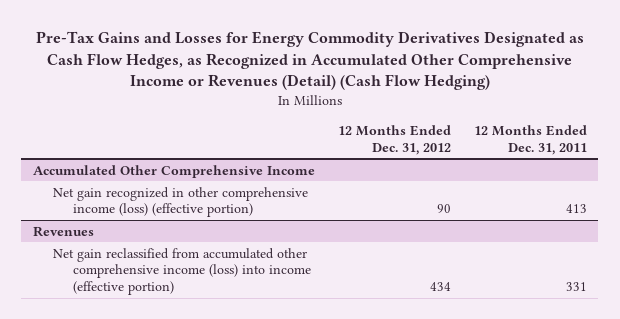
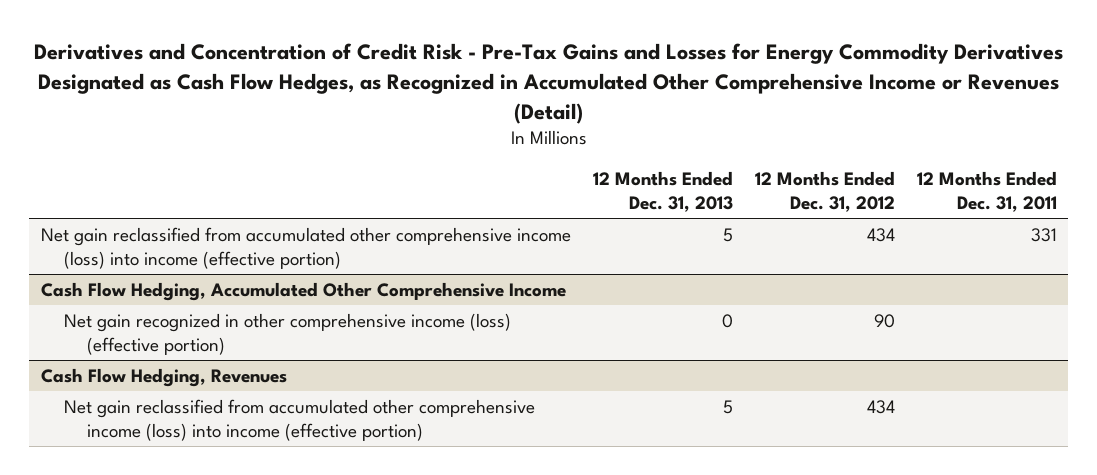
[35,30,584,91] Pre-Tax Gains and Losses for Energy Commodity Derivatives Designated as Cash Flow Hedges, as Recognized in Accumulated Other Comprehensive Income or Revenues (Detail) (Cash Flow Hedging) -> [33,43,1063,124] Derivatives and Concentration of Credit Risk - Pre-Tax Gains and Losses for Energy Commodity Derivatives Designated as Cash Flow Hedges, as Recognized in Accumulated Other Comprehensive Income or Revenues (Detail)
none -> [592,171,733,213] 12 Months Ended Dec. 31, 2013
[32,164,315,178] Accumulated Other Comprehensive Income -> none
[52,186,308,218] Net gain recognized in other comprehensive income (loss) (effective portion) -> none
[32,225,94,237] Revenues -> none
none -> [40,281,566,301] Cash Flow Hedging, Accumulated Other Comprehensive Income
none -> [63,312,511,355] Net gain recognized in other comprehensive income (loss) (effective portion)
none -> [40,367,287,387] Cash Flow Hedging, Revenues
none -> [63,398,535,441] Net gain reclassified from accumulated other comprehensive income (loss) into income (effective portion)

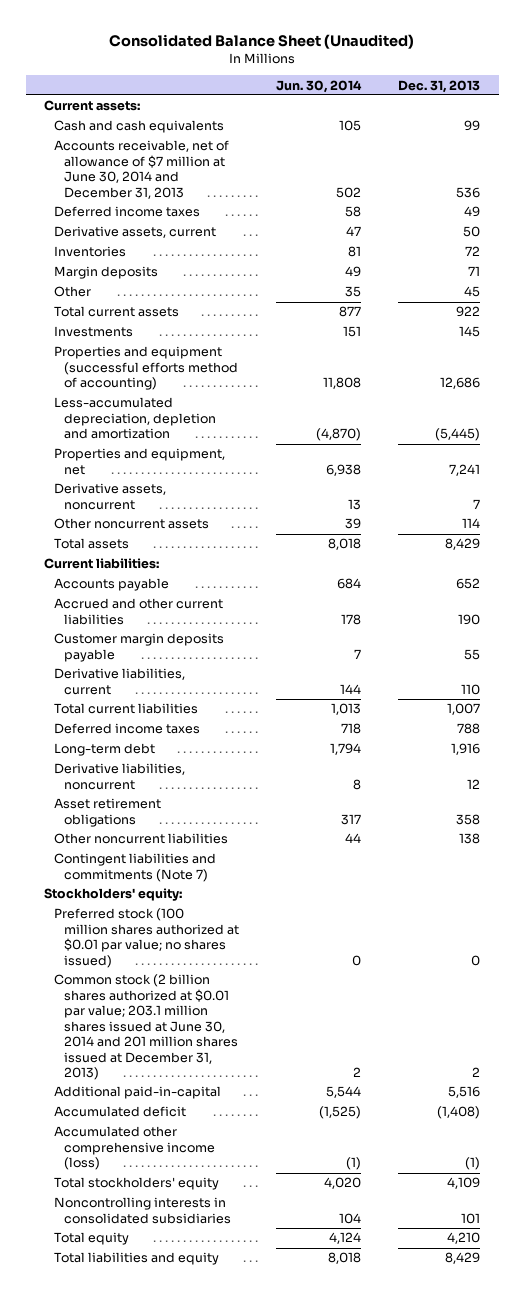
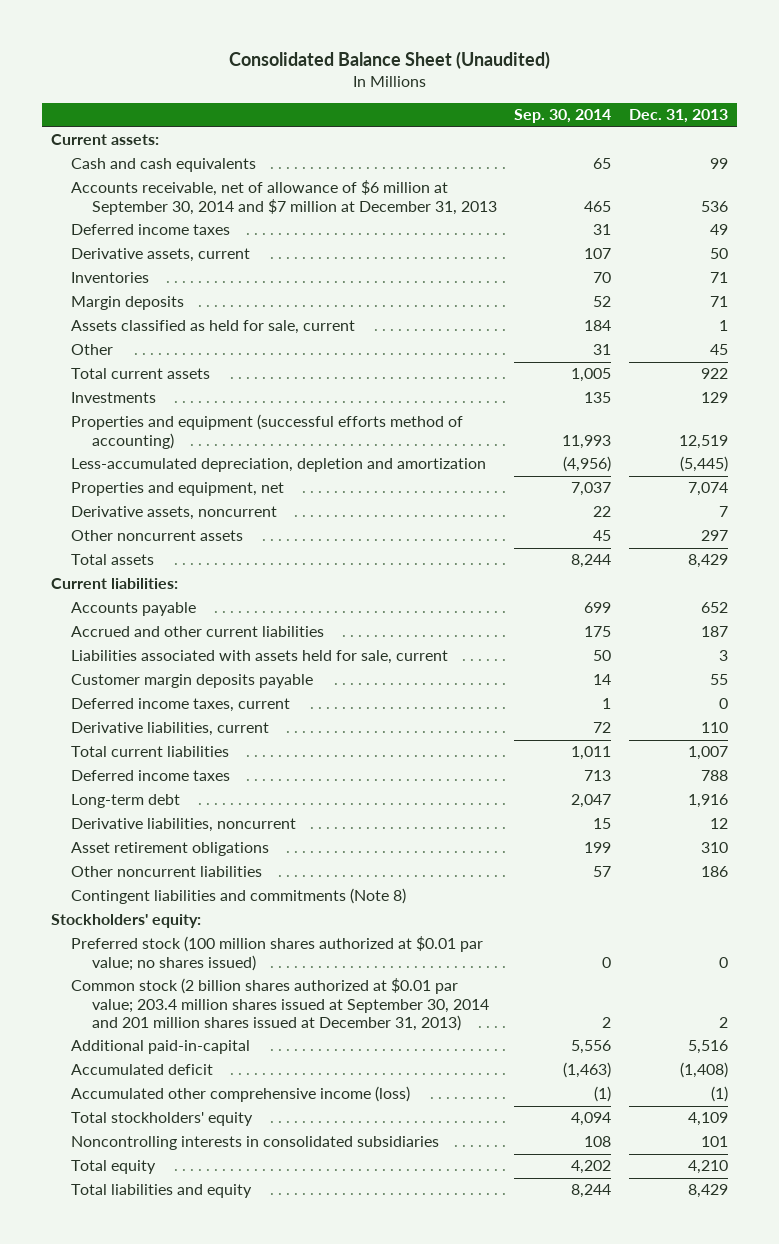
[276,79,363,93] Jun. 30, 2014 -> none
none -> [514,109,612,124] Sep. 30, 2014
[54,140,230,199] Accounts receivable, net of allowance of $7 million at June 30, 2014 and December 31, 2013 -> [71,180,497,215] Accounts receivable, net of allowance of $6 million at September 30, 2014 and $7 million at December 31, 2013
[465,246,481,257] 72 -> [710,272,729,284] 71
none -> [71,320,356,335] Assets classified as held for sale, current
[459,326,481,338] 145 -> [701,392,729,404] 129
[440,377,481,390] 12,686 -> [679,434,729,449] 12,519
[449,463,481,476] 7,241 -> [688,482,729,497] 7,074
[462,518,481,529] 114 -> [701,530,729,542] 297
[458,613,481,625] 190 -> [701,626,729,638] 187
none -> [71,650,449,665] Liabilities associated with assets held for sale, current
none -> [71,698,291,713] Deferred income taxes, current
[456,813,481,825] 358 -> [701,842,729,854] 310
[459,833,481,845] 138 -> [701,866,729,878] 186
[54,853,217,882] Contingent liabilities and commitments (Note 7) -> [71,888,407,905] Contingent liabilities and commitments (Note 8)
[54,974,239,1081] Common stock (2 billion shares authorized at $0.01 par value; 203.1 million shares issued at June 30, 2014 and 201 million shares issued at December 31, 2013) -> [71,978,489,1031] Common stock (2 billion shares authorized at $0.01 par value; 203.4 million shares issued at September 30, 2014 and 201 million shares issued at December 31, 2013)

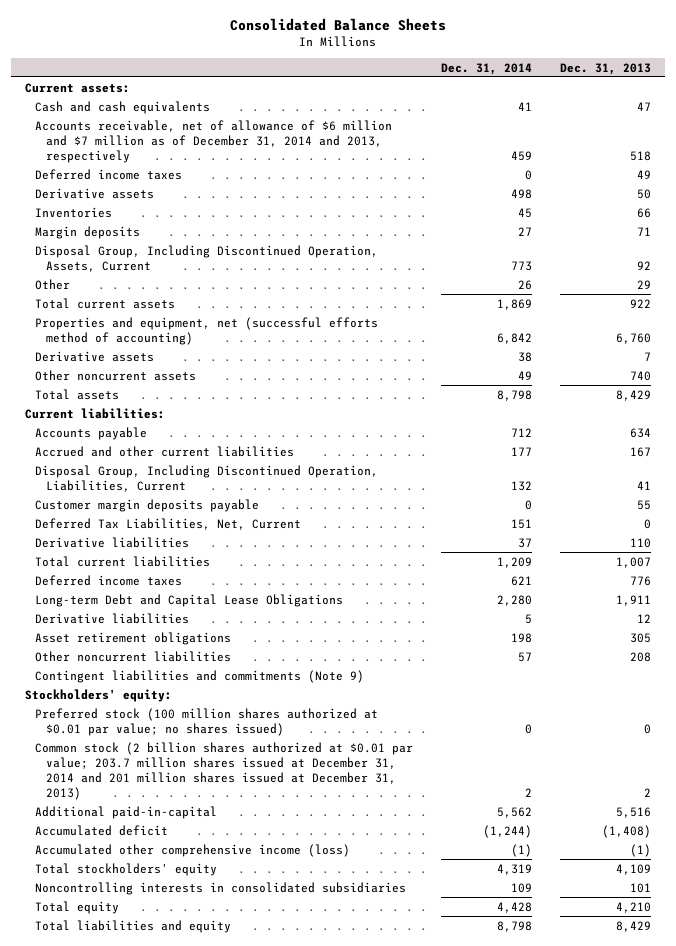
[228,51,550,70] Consolidated Balance Sheet (Unaudited) -> [230,17,447,31] Consolidated Balance Sheets
[514,109,612,124] Sep. 30, 2014 -> none
none -> [441,62,533,75] Dec. 31, 2014
[710,158,729,170] 99 -> [637,101,652,111] 47
[71,180,497,215] Accounts receivable, net of allowance of $6 million at September 30, 2014 and $7 million at December 31, 2013 -> [35,119,393,163] Accounts receivable, net of allowance of $6 million and $7 million as of December 31, 2014 and 2013, respectively
[701,200,729,212] 536 -> [630,150,652,161] 518
[71,248,251,263] Derivative assets, current -> [35,187,155,199] Derivative assets
[710,272,729,284] 71 -> [637,207,652,218] 66
[71,320,356,335] Assets classified as held for sale, current -> none
none -> [35,244,379,272] Disposal Group, Including Discontinued Operation, Assets, Current
[710,344,729,356] 45 -> [637,279,652,289] 29
[71,392,157,404] Investments -> none
[71,414,464,449] Properties and equipment (successful efforts method of accounting) -> none
[71,458,487,473] Less-accumulated depreciation, depletion and amortization -> none
[71,482,285,497] Properties and equipment, net -> [35,316,379,345] Properties and equipment, net (successful efforts method of accounting)
[688,482,729,497] 7,074 -> [616,332,652,344] 6,760
[71,506,278,521] Derivative assets, noncurrent -> [35,350,155,362] Derivative assets
[701,530,729,542] 297 -> [630,370,652,381] 740
[71,650,449,665] Liabilities associated with assets held for sale, current -> none
[701,602,729,614] 652 -> [630,427,652,438] 634
[701,626,729,638] 187 -> [630,446,652,457] 167
none -> [35,464,379,492] Disposal Group, Including Discontinued Operation, Liabilities, Current
[71,698,291,713] Deferred income taxes, current -> [35,517,302,530] Deferred Tax Liabilities, Net, Current
[71,722,270,737] Derivative liabilities, current -> [35,536,190,548] Derivative liabilities
[71,794,181,809] Long-term debt -> none
[701,770,729,782] 788 -> [630,575,652,586] 776
none -> [35,593,344,607] Long-term Debt and Capital Lease Obligations
[71,818,297,833] Derivative liabilities, noncurrent -> [35,612,190,624] Derivative liabilities
[701,842,729,854] 310 -> [630,632,652,643] 305
[701,866,729,878] 186 -> [630,651,652,662] 208
[71,888,407,905] Contingent liabilities and commitments (Note 8) -> [35,669,365,683] Contingent liabilities and commitments (Note 9)
[71,978,489,1031] Common stock (2 billion shares authorized at $0.01 par value; 203.4 million shares issued at September 30, 2014 and 201 million shares issued at December 31, 2013) -> [35,741,414,801] Common stock (2 billion shares authorized at $0.01 par value; 203.7 million shares issued at December 31, 2014 and 201 million shares issued at December 31, 2013)

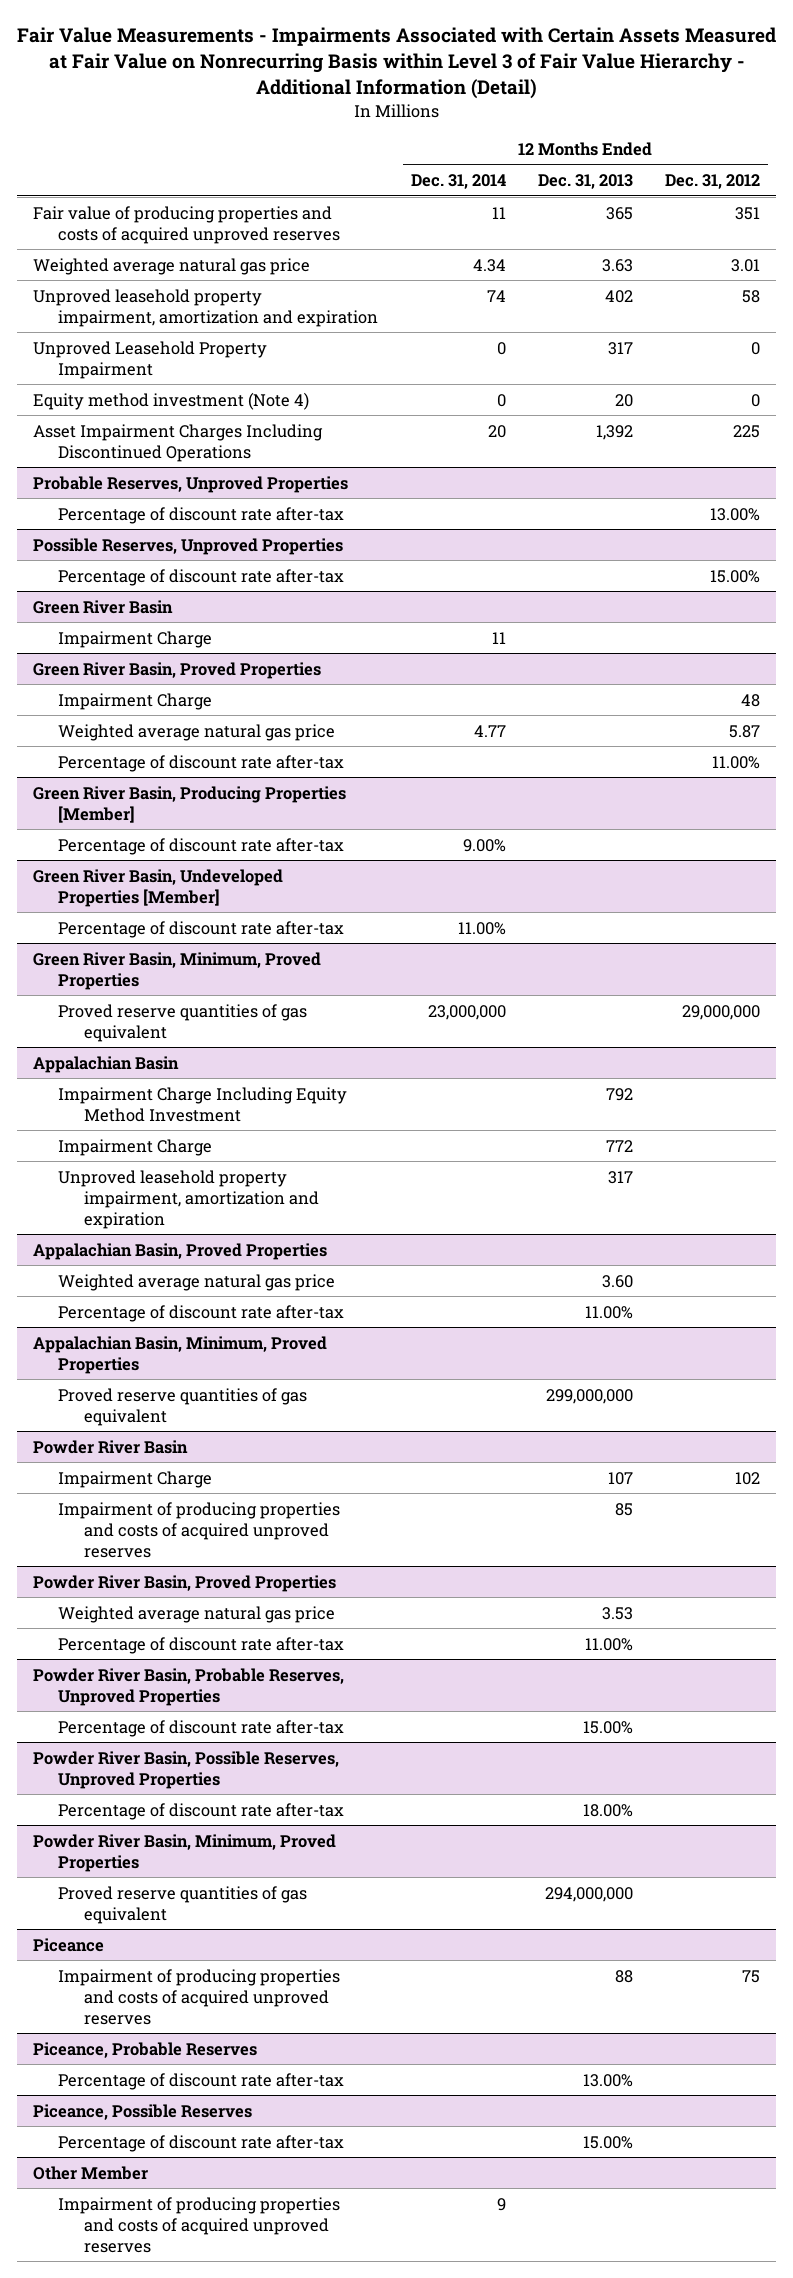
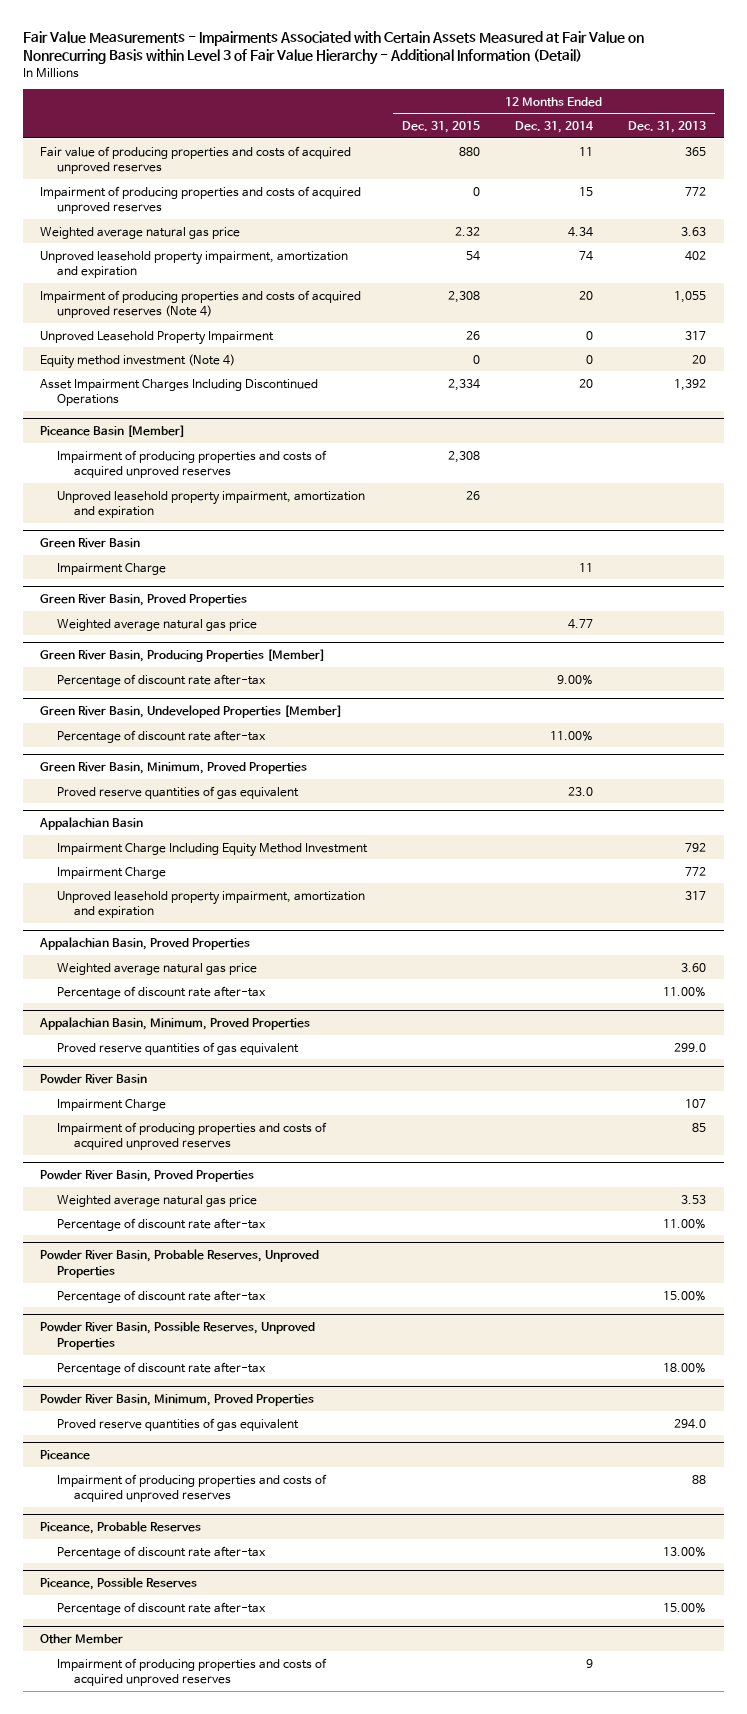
[665,174,761,190] Dec. 31, 2012 -> none
none -> [402,120,481,133] Dec. 31, 2015
none -> [40,185,362,215] Impairment of producing properties and costs of acquired unproved reserves
none -> [40,289,362,319] Impairment of producing properties and costs of acquired unproved reserves (Note 4)
[32,475,348,493] Probable Reserves, Unproved Properties -> none
[58,506,345,524] Percentage of discount rate after-tax -> none
[32,537,343,555] Possible Reserves, Unproved Properties -> none
[58,568,345,586] Percentage of discount rate after-tax -> none
none -> [40,425,186,438] Piceance Basin [Member]
none -> [57,449,328,479] Impairment of producing properties and costs of acquired unproved reserves
none -> [57,490,366,519] Unproved leasehold property impairment, amortization and expiration
[58,692,213,710] Impairment Charge -> none
[58,754,345,772] Percentage of discount rate after-tax -> none
[427,1004,506,1020] 23,000,000 -> [568,786,594,796] 23.0
[545,1388,633,1404] 299,000,000 -> [674,1042,707,1052] 299.0
[544,1886,633,1902] 294,000,000 -> [674,1418,707,1429] 294.0

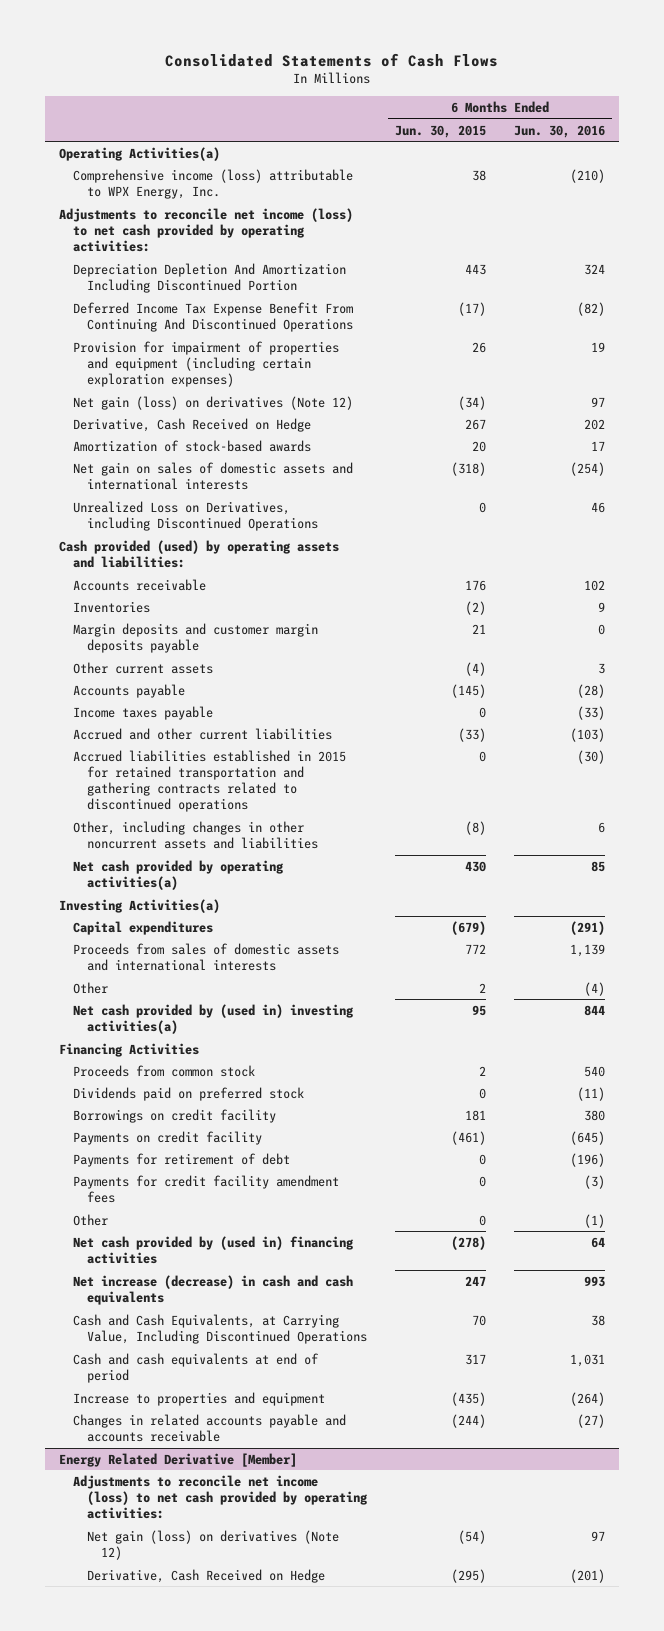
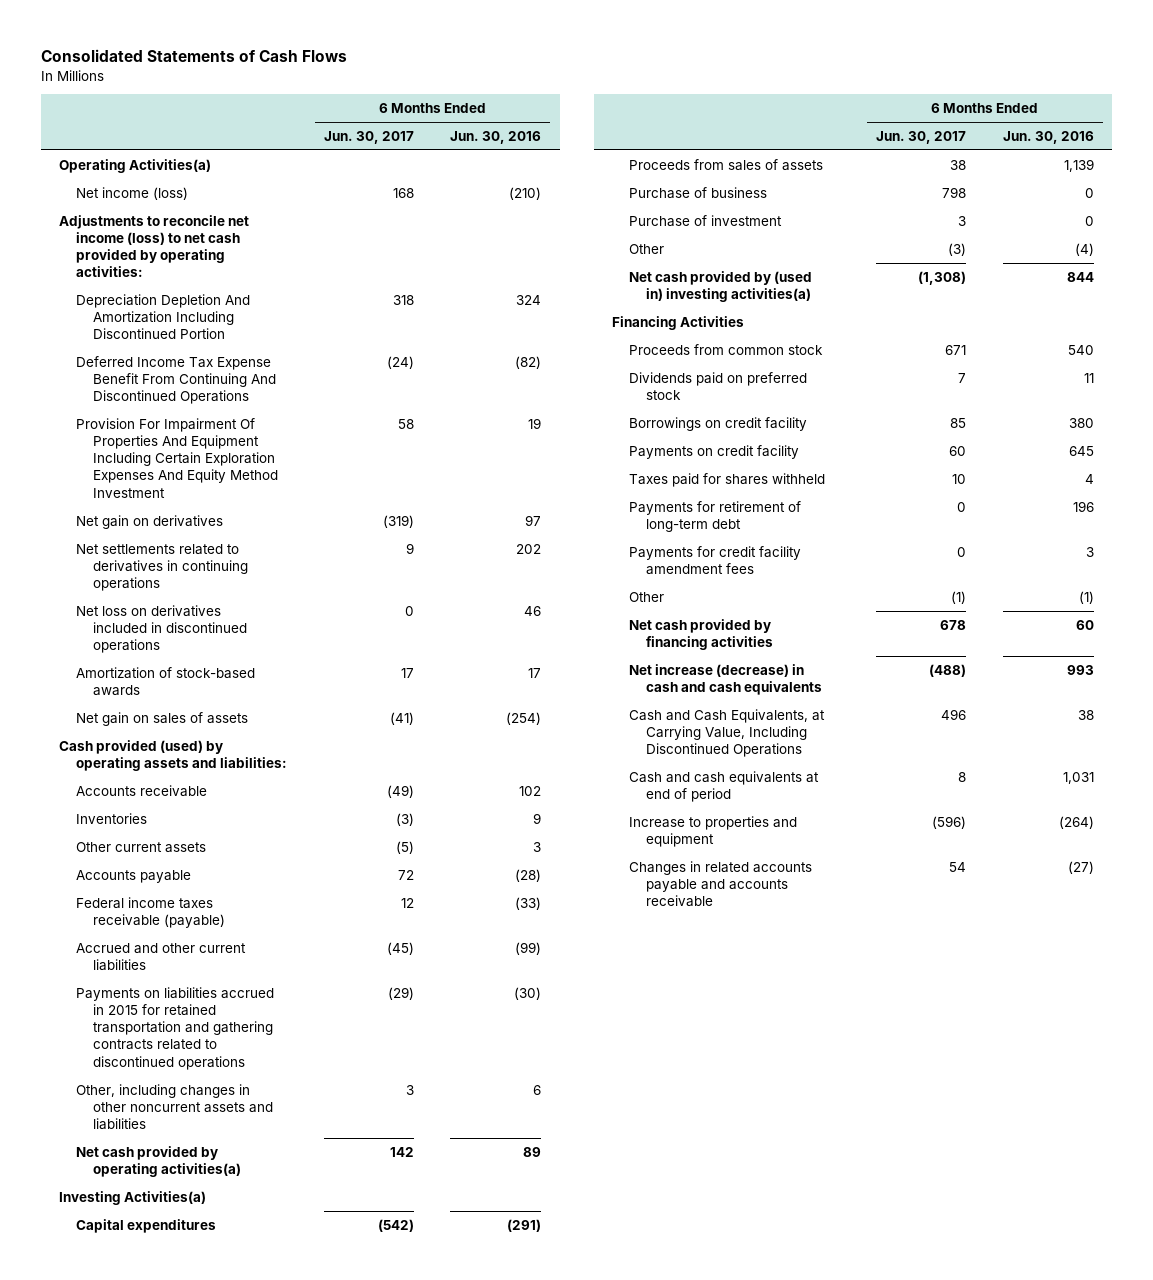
[394,124,486,138] Jun. 30, 2015 -> none
none -> [323,130,414,144] Jun. 30, 2017
[73,168,354,199] Comprehensive income (loss) attributable to WPX Energy, Inc. -> none
none -> [76,186,189,200] Net income (loss)
[73,340,340,388] Provision for impairment of properties and equipment (including certain exploration expenses) -> [76,417,279,498] Provision For Impairment Of Properties And Equipment Including Certain Exploration Expenses And Equity Method Investment
[73,395,354,410] Net gain (loss) on derivatives (Note 12) -> [76,514,224,529] Net gain on derivatives
[73,417,312,432] Derivative, Cash Received on Hedge -> [76,543,249,592] Net settlements related to derivatives in continuing operations
none -> [76,604,248,654] Net loss on derivatives included in discontinued operations
[73,500,318,531] Unrealized Loss on Derivatives, including Discontinued Operations -> none
[73,461,354,490] Net gain on sales of domestic assets and international interests -> [76,711,249,726] Net gain on sales of assets
[73,622,319,653] Margin deposits and customer margin deposits payable -> none
[73,705,214,720] Income taxes payable -> [76,896,226,929] Federal income taxes receivable (payable)
[569,727,605,742] (103) -> [515,941,542,955] (99)
[73,749,347,813] Accrued liabilities established in 2015 for retained transportation and gathering contracts related to discontinued operations -> [76,986,275,1070] Payments on liabilities accrued in 2015 for retained transportation and gathering contracts related to discontinued operations
[590,860,605,872] 85 -> [523,1146,542,1157] 89
[73,942,340,971] Proceeds from sales of domestic assets and international interests -> [628,158,823,171] Proceeds from sales of assets
none -> [628,186,767,199] Purchase of business
none -> [628,214,782,227] Purchase of investment
[576,1086,605,1101] (11) -> [1084,372,1095,383] 11
[569,1130,605,1145] (645) -> [1069,445,1095,456] 645
none -> [628,472,825,487] Taxes paid for shares withheld
[73,1152,291,1167] Payments for retirement of debt -> [628,500,801,533] Payments for retirement of long-term debt
[569,1152,605,1167] (196) -> [1073,500,1095,512] 196
[583,1174,605,1189] (3) -> [1086,546,1095,557] 3
[73,1235,355,1264] Net cash provided by (used in) financing activities -> [628,618,773,651] Net cash provided by financing activities
[590,1236,605,1248] 64 -> [1076,619,1095,630] 60
[59,1452,298,1467] Energy Related Derivative [Member] -> none
[73,1474,368,1520] Adjustments to reconcile net income (loss) to net cash provided by operating activities: -> none
[86,1529,339,1560] Net gain (loss) on derivatives (Note 12) -> none
[86,1568,325,1583] Derivative, Cash Received on Hedge -> none

